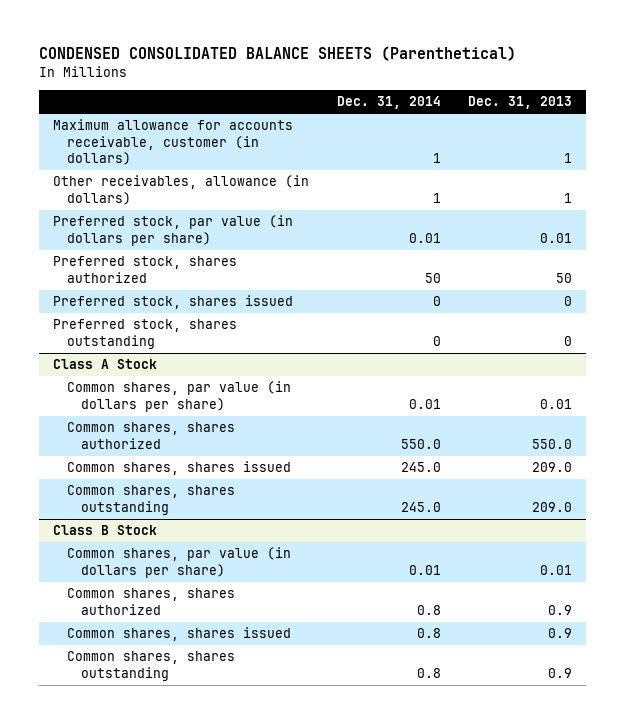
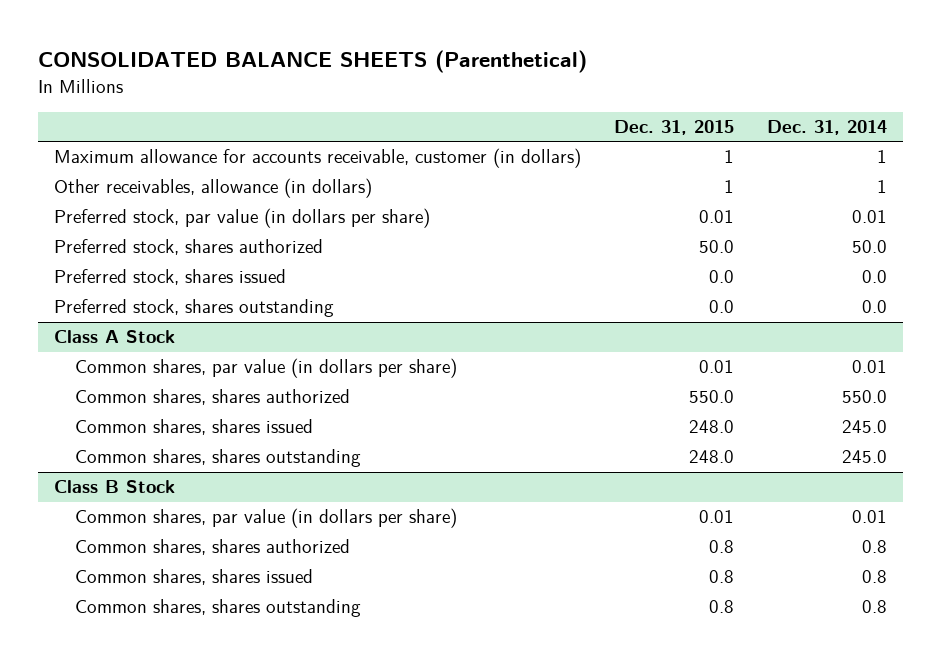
[38,46,516,62] CONDENSED CONSOLIDATED BALANCE SHEETS (Parenthetical) -> [38,50,588,74] CONSOLIDATED BALANCE SHEETS (Parenthetical)
[468,96,573,110] Dec. 31, 2013 -> none
none -> [613,120,734,136] Dec. 31, 2015
[424,272,441,283] 50 -> [851,240,887,254] 50.0
[432,296,441,307] 0 -> [861,270,887,284] 0.0
[432,335,441,346] 0 -> [861,300,887,314] 0.0

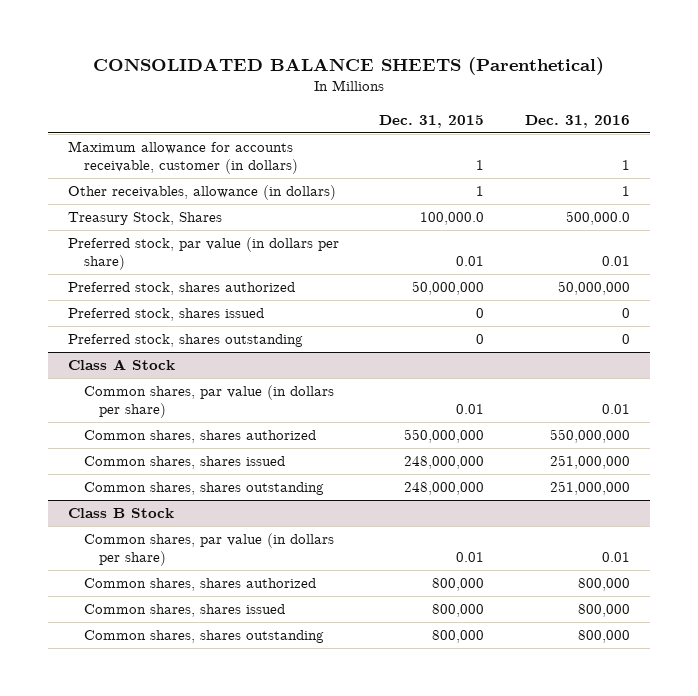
[766,120,887,136] Dec. 31, 2014 -> none
none -> [524,114,630,128] Dec. 31, 2016
none -> [67,212,222,226] Treasury Stock, Shares
[698,240,734,254] 50.0 -> [412,281,485,296] 50,000,000
[708,270,734,284] 0.0 -> [476,308,485,319] 0
[708,300,734,314] 0.0 -> [476,334,485,345] 0
[688,390,734,404] 550.0 -> [404,429,485,444] 550,000,000
[688,420,734,434] 248.0 -> [404,456,485,470] 248,000,000
[688,450,734,464] 248.0 -> [404,482,485,496] 248,000,000
[708,540,734,554] 0.8 -> [432,578,485,592] 800,000
[708,570,734,584] 0.8 -> [432,604,485,618] 800,000
[708,600,734,614] 0.8 -> [432,630,485,644] 800,000

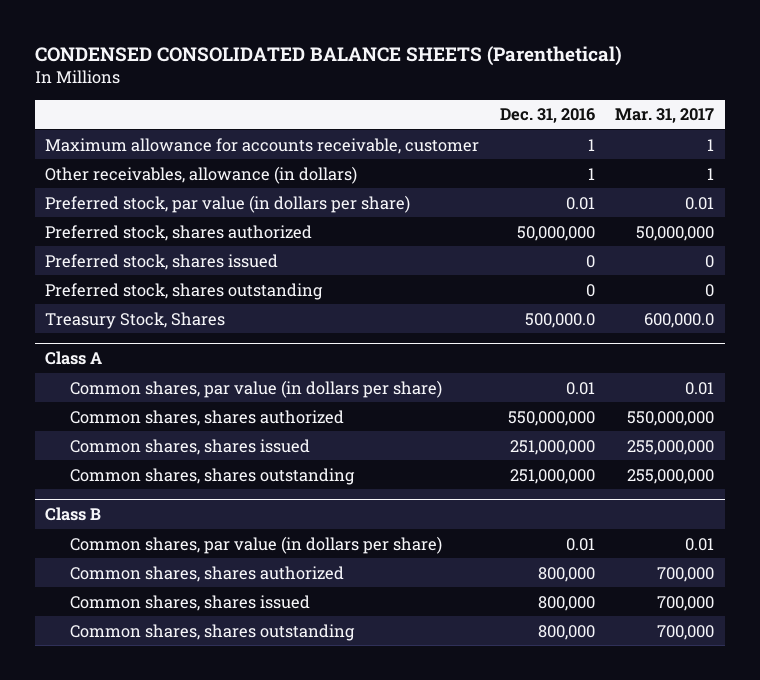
[92,57,604,76] CONSOLIDATED BALANCE SHEETS (Parenthetical) -> [35,45,623,66] CONDENSED CONSOLIDATED BALANCE SHEETS (Parenthetical)
[379,114,485,128] Dec. 31, 2015 -> none
none -> [615,108,715,124] Mar. 31, 2017
[67,141,298,175] Maximum allowance for accounts receivable, customer (in dollars) -> [45,137,480,154] Maximum allowance for accounts receivable, customer
[67,212,222,226] Treasury Stock, Shares -> [45,311,226,329] Treasury Stock, Shares
[67,359,175,371] Class A Stock -> [45,351,103,366] Class A
[67,508,174,519] Class B Stock -> [45,507,102,522] Class B

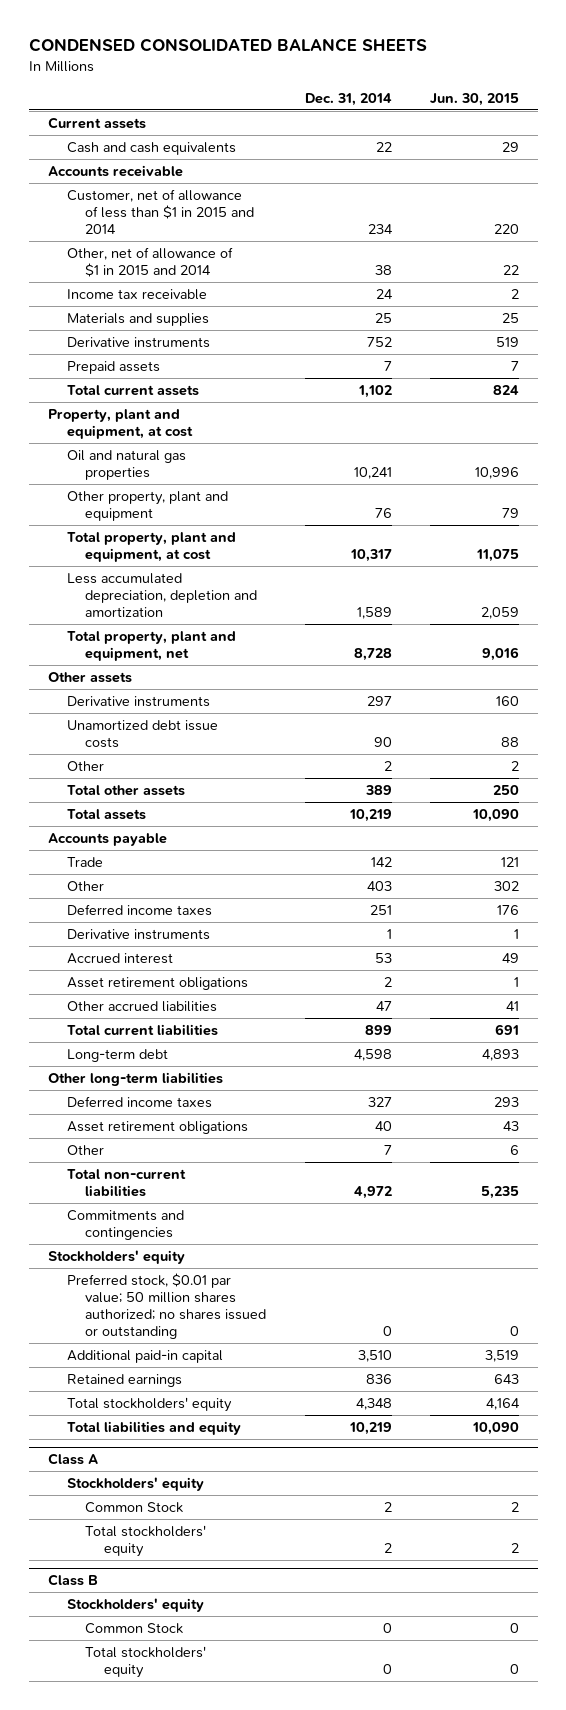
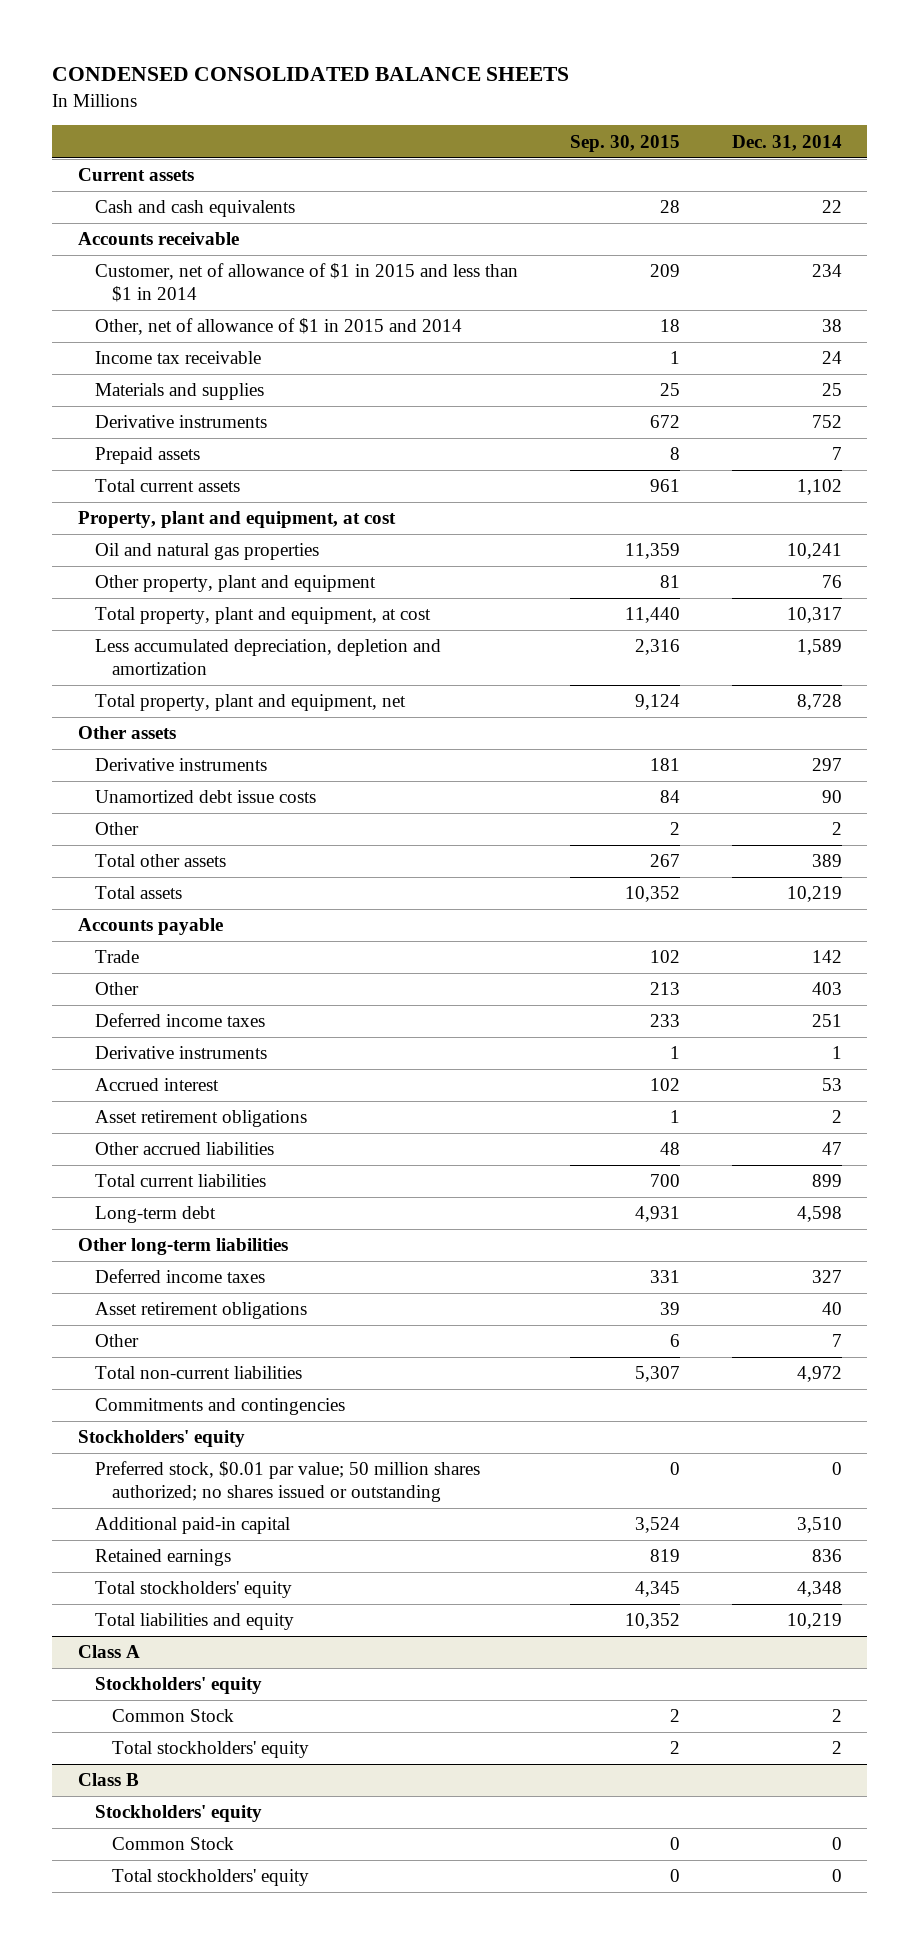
[429,92,519,106] Jun. 30, 2015 -> none
none -> [569,134,680,152] Sep. 30, 2015
[66,188,255,234] Customer, net of allowance of less than $1 in 2015 and 2014 -> [94,263,518,302] Customer, net of allowance of $1 in 2015 and less than $1 in 2014

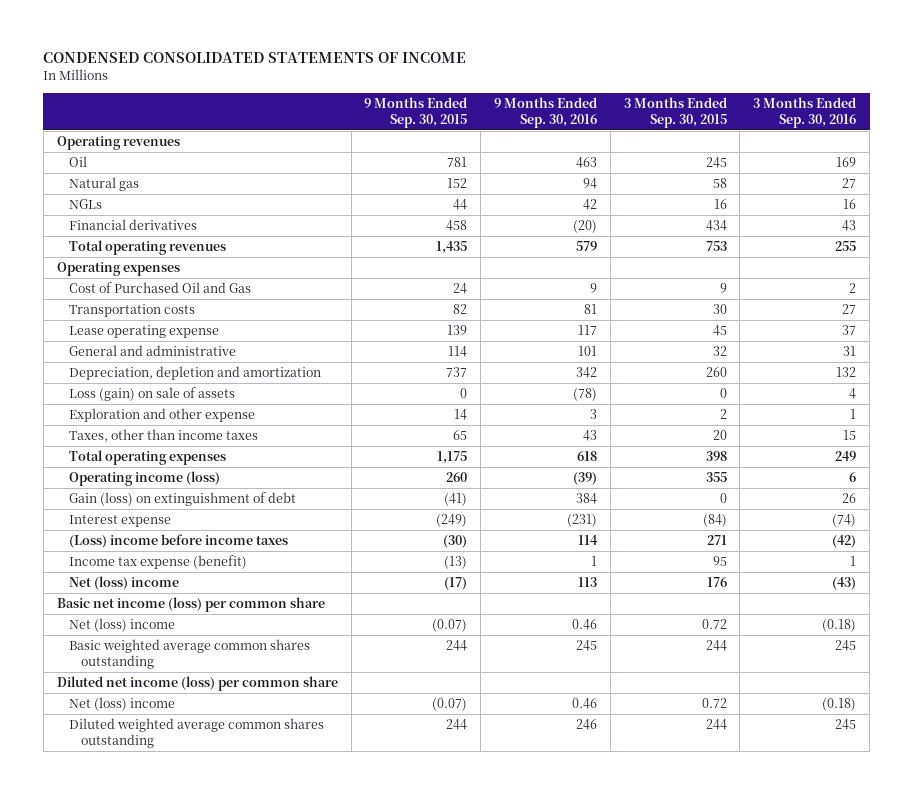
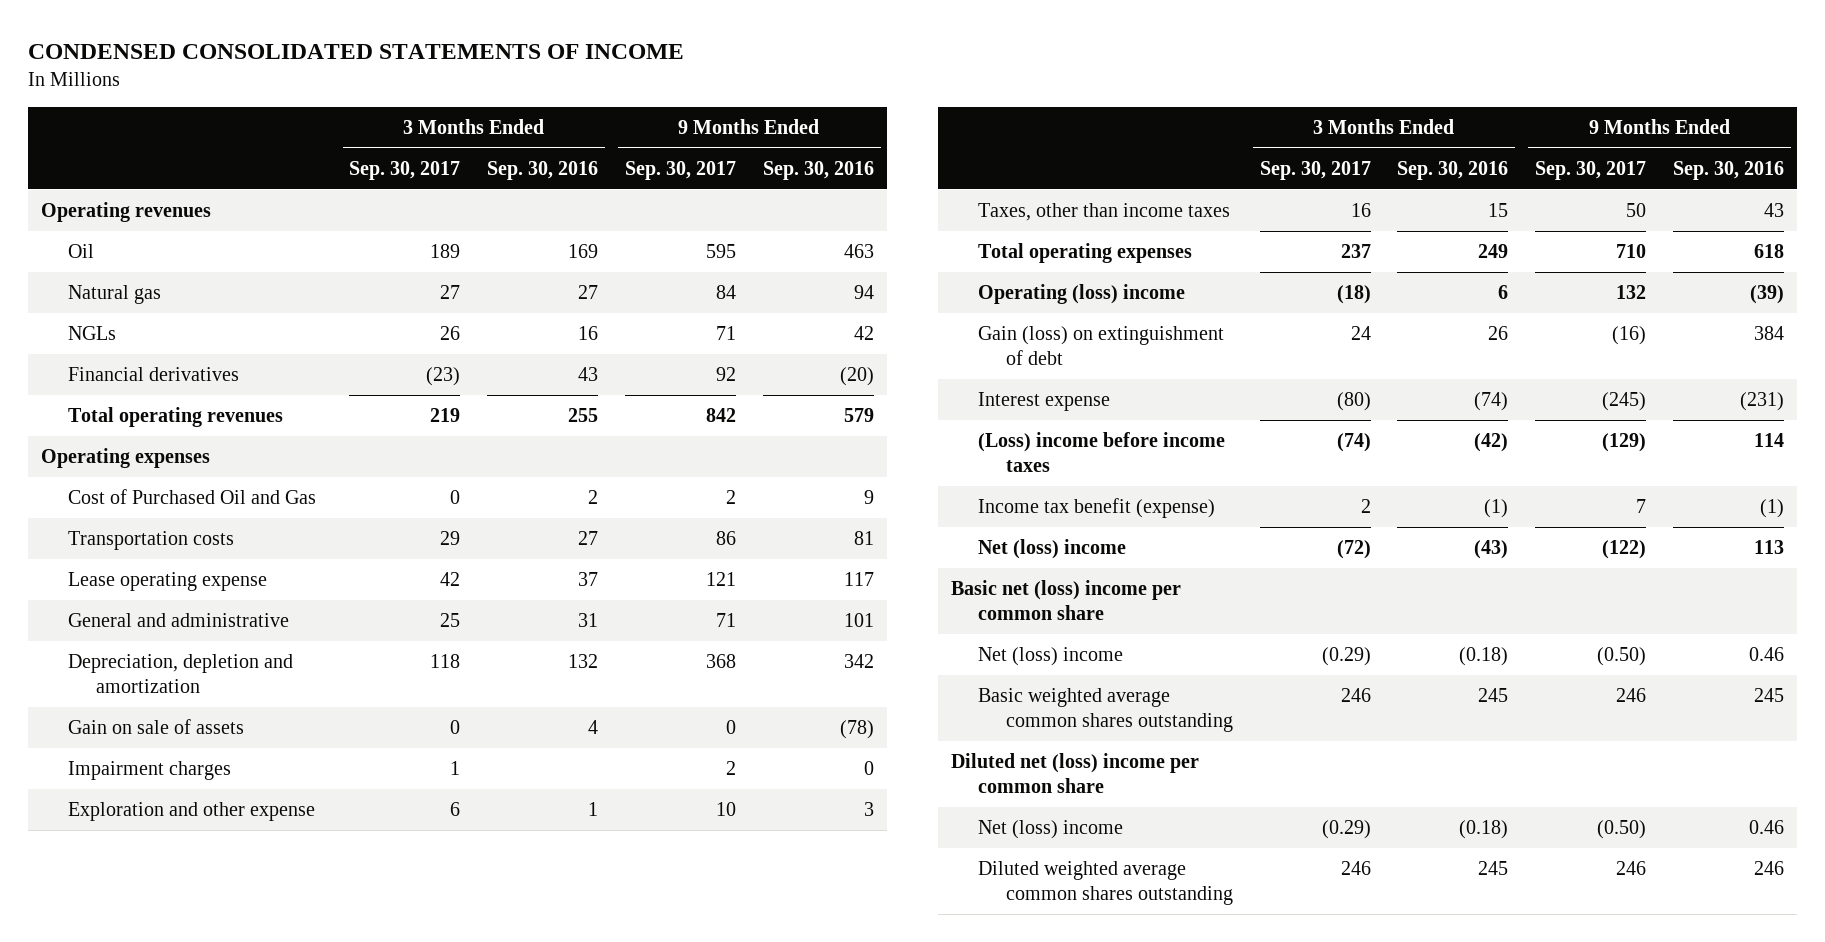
[364,97,468,128] 9 Months Ended Sep. 30, 2015 -> none
[623,97,727,128] 3 Months Ended Sep. 30, 2015 -> none
none -> [349,160,461,180] Sep. 30, 2017
none -> [625,160,737,180] Sep. 30, 2017
[68,387,235,402] Loss (gain) on sale of assets -> [68,719,245,735] Gain on sale of assets
none -> [68,761,232,781] Impairment charges
[68,471,220,487] Operating income (loss) -> [978,284,1186,305] Operating (loss) income
[68,555,247,570] Income tax expense (benefit) -> [978,498,1216,519] Income tax benefit (expense)
[591,556,598,567] 1 -> [1759,499,1784,519] (1)
[850,556,857,567] 1 -> [1484,499,1509,519] (1)
[56,597,325,613] Basic net income (loss) per common share -> [951,580,1182,621] Basic net (loss) income per common share
[56,676,338,692] Diluted net income (loss) per common share -> [951,753,1200,794] Diluted net (loss) income per common share

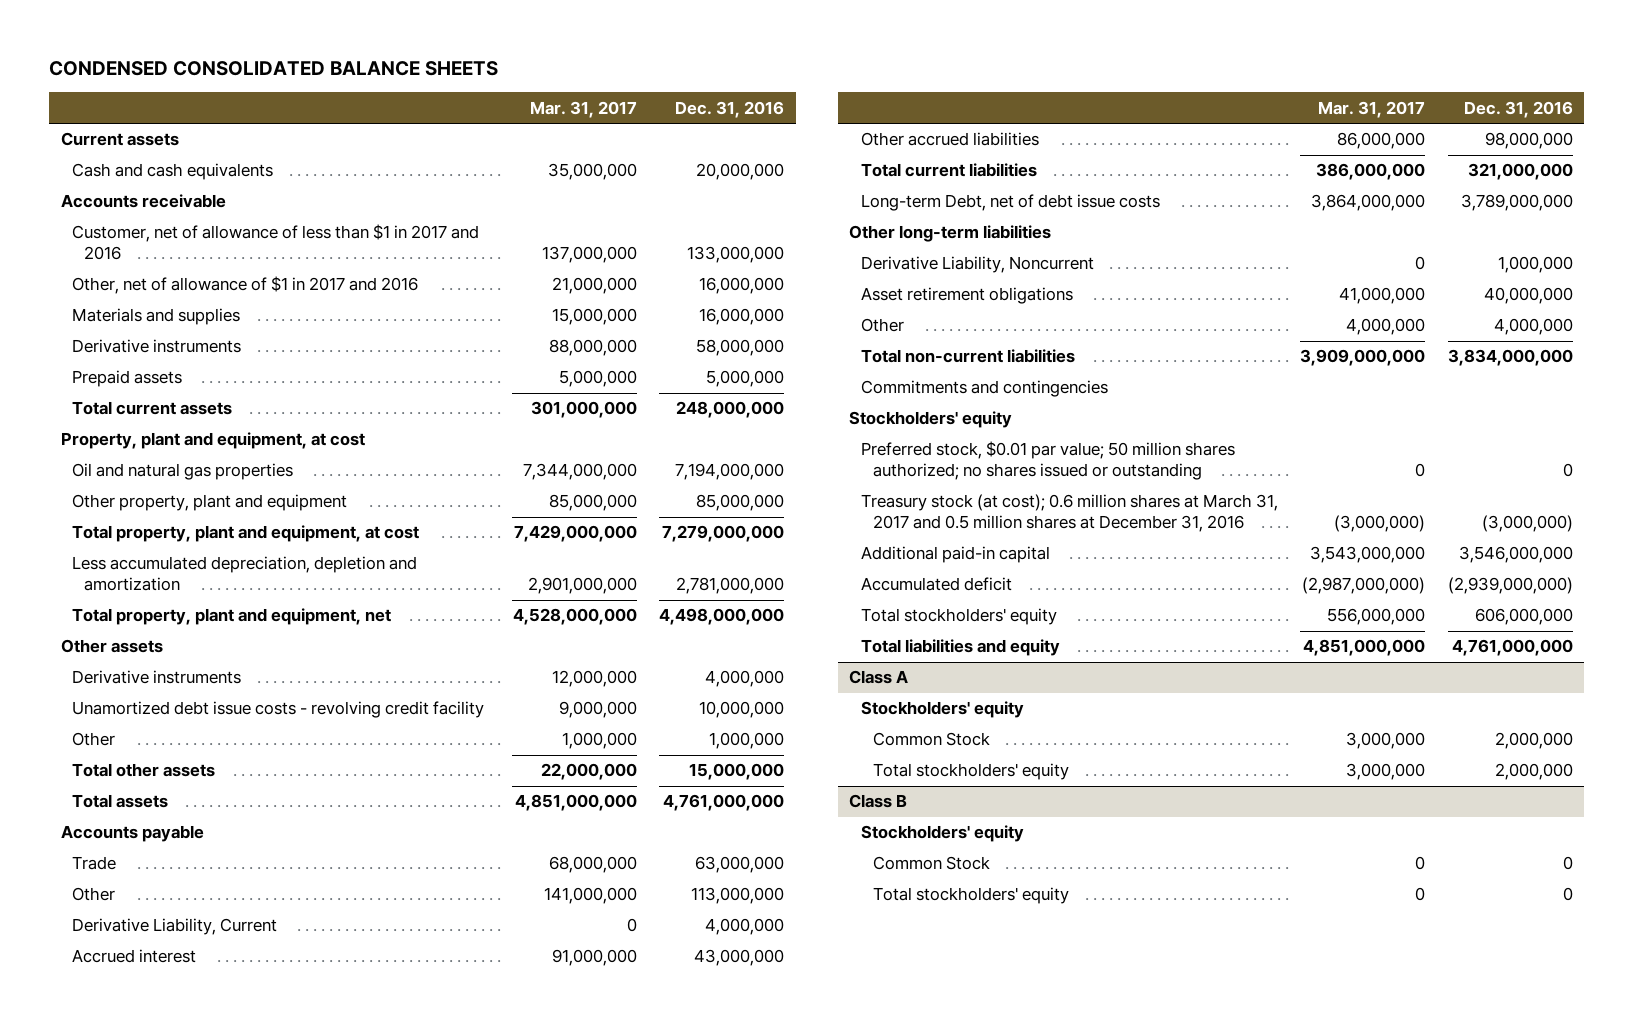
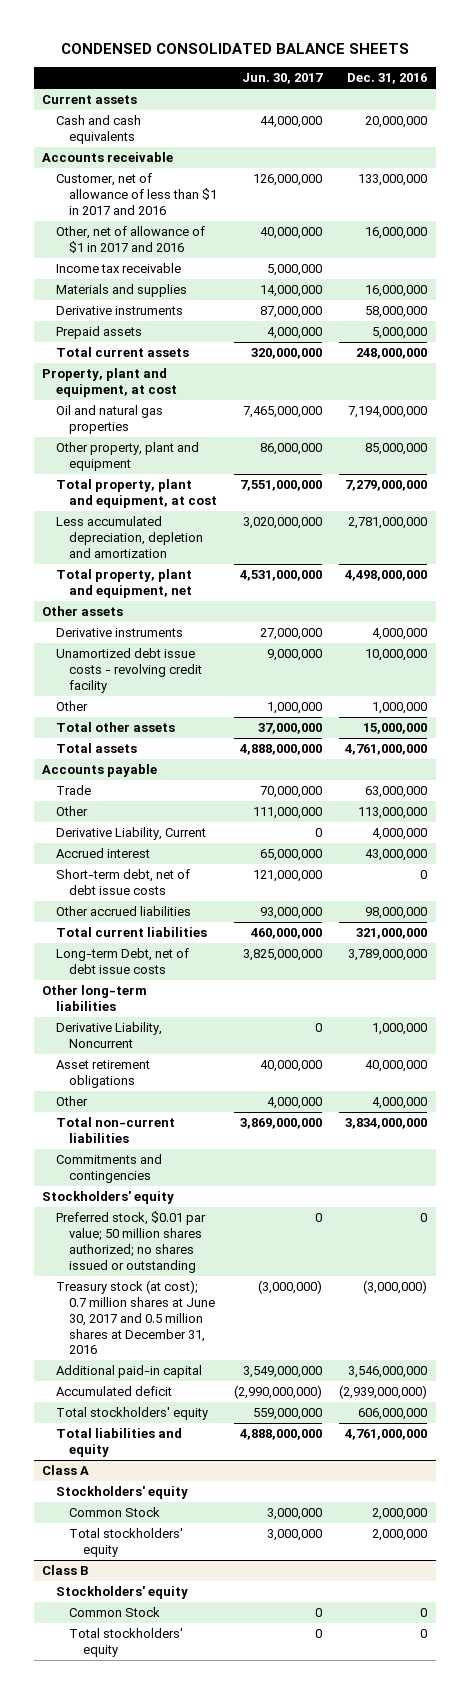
[529,100,637,118] Mar. 31, 2017 -> none
none -> [242,73,324,85] Jun. 30, 2017
none -> [55,263,181,274] Income tax receivable
none -> [55,869,190,896] Short-term debt, net of debt issue costs
[860,494,1278,533] Treasury stock (at cost); 0.6 million shares at March 31, 2017 and 0.5 million shares at December 31, 2016 -> [55,1280,216,1355] Treasury stock (at cost); 0.7 million shares at June 30, 2017 and 0.5 million shares at December 31, 2016

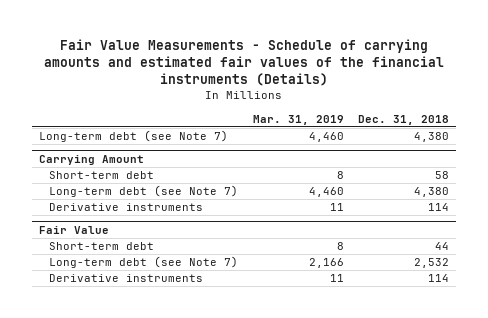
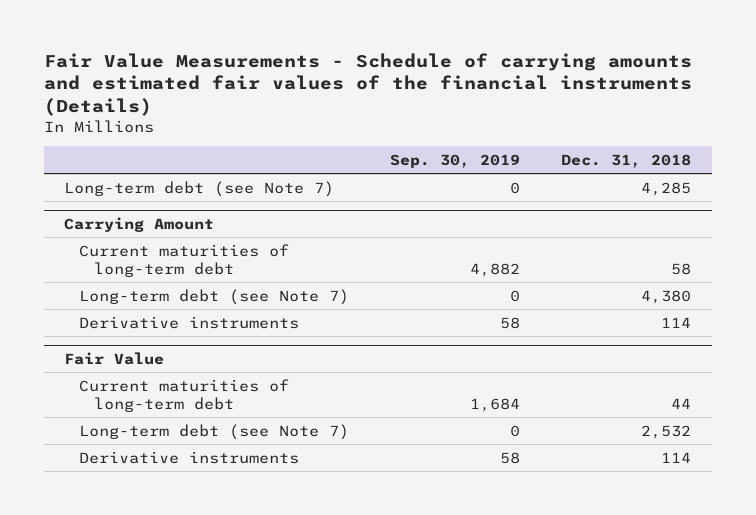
[252,114,344,125] Mar. 31, 2019 -> none
none -> [390,153,521,168] Sep. 30, 2019
[413,132,449,143] 4,380 -> [641,181,692,196] 4,285
[49,171,155,180] Short-term debt -> [79,243,290,277] Current maturities of long-term debt
[49,242,155,251] Short-term debt -> [79,378,290,412] Current maturities of long-term debt

